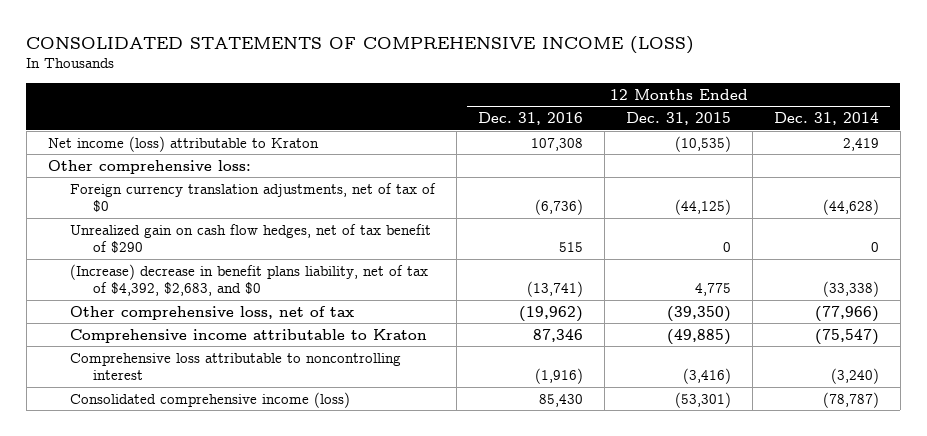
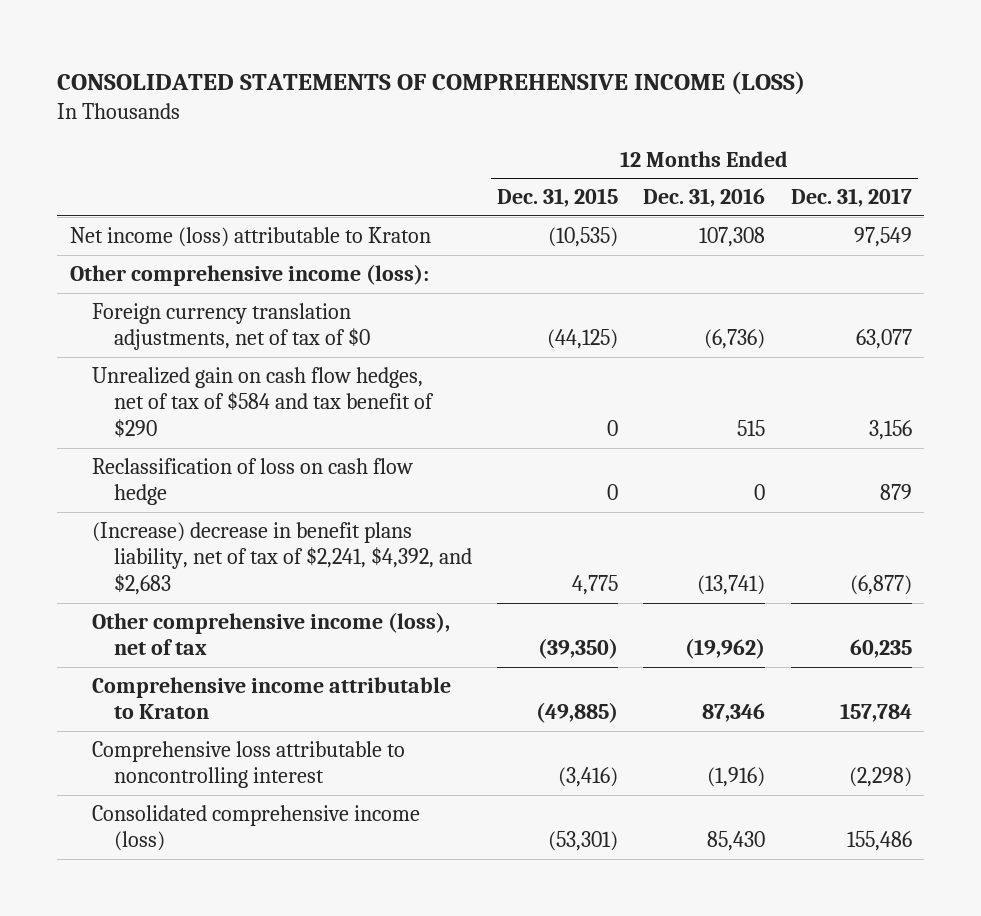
[773,112,879,126] Dec. 31, 2014 -> none
none -> [790,188,912,208] Dec. 31, 2017
[47,159,251,174] Other comprehensive loss: -> [69,264,429,287] Other comprehensive income (loss):
[70,223,432,253] Unrealized gain on cash flow hedges, net of tax benefit of $290 -> [92,367,435,438] Unrealized gain on cash flow hedges, net of tax of $584 and tax benefit of $290
none -> [92,458,414,506] Reclassification of loss on cash flow hedge
[70,263,429,296] (Increase) decrease in benefit plans liability, net of tax of $4,392, $2,683, and $0 -> [92,522,473,595] (Increase) decrease in benefit plans liability, net of tax of $2,241, $4,392, and $2,683
[70,305,355,320] Other comprehensive loss, net of tax -> [92,612,451,656] Other comprehensive income (loss), net of tax

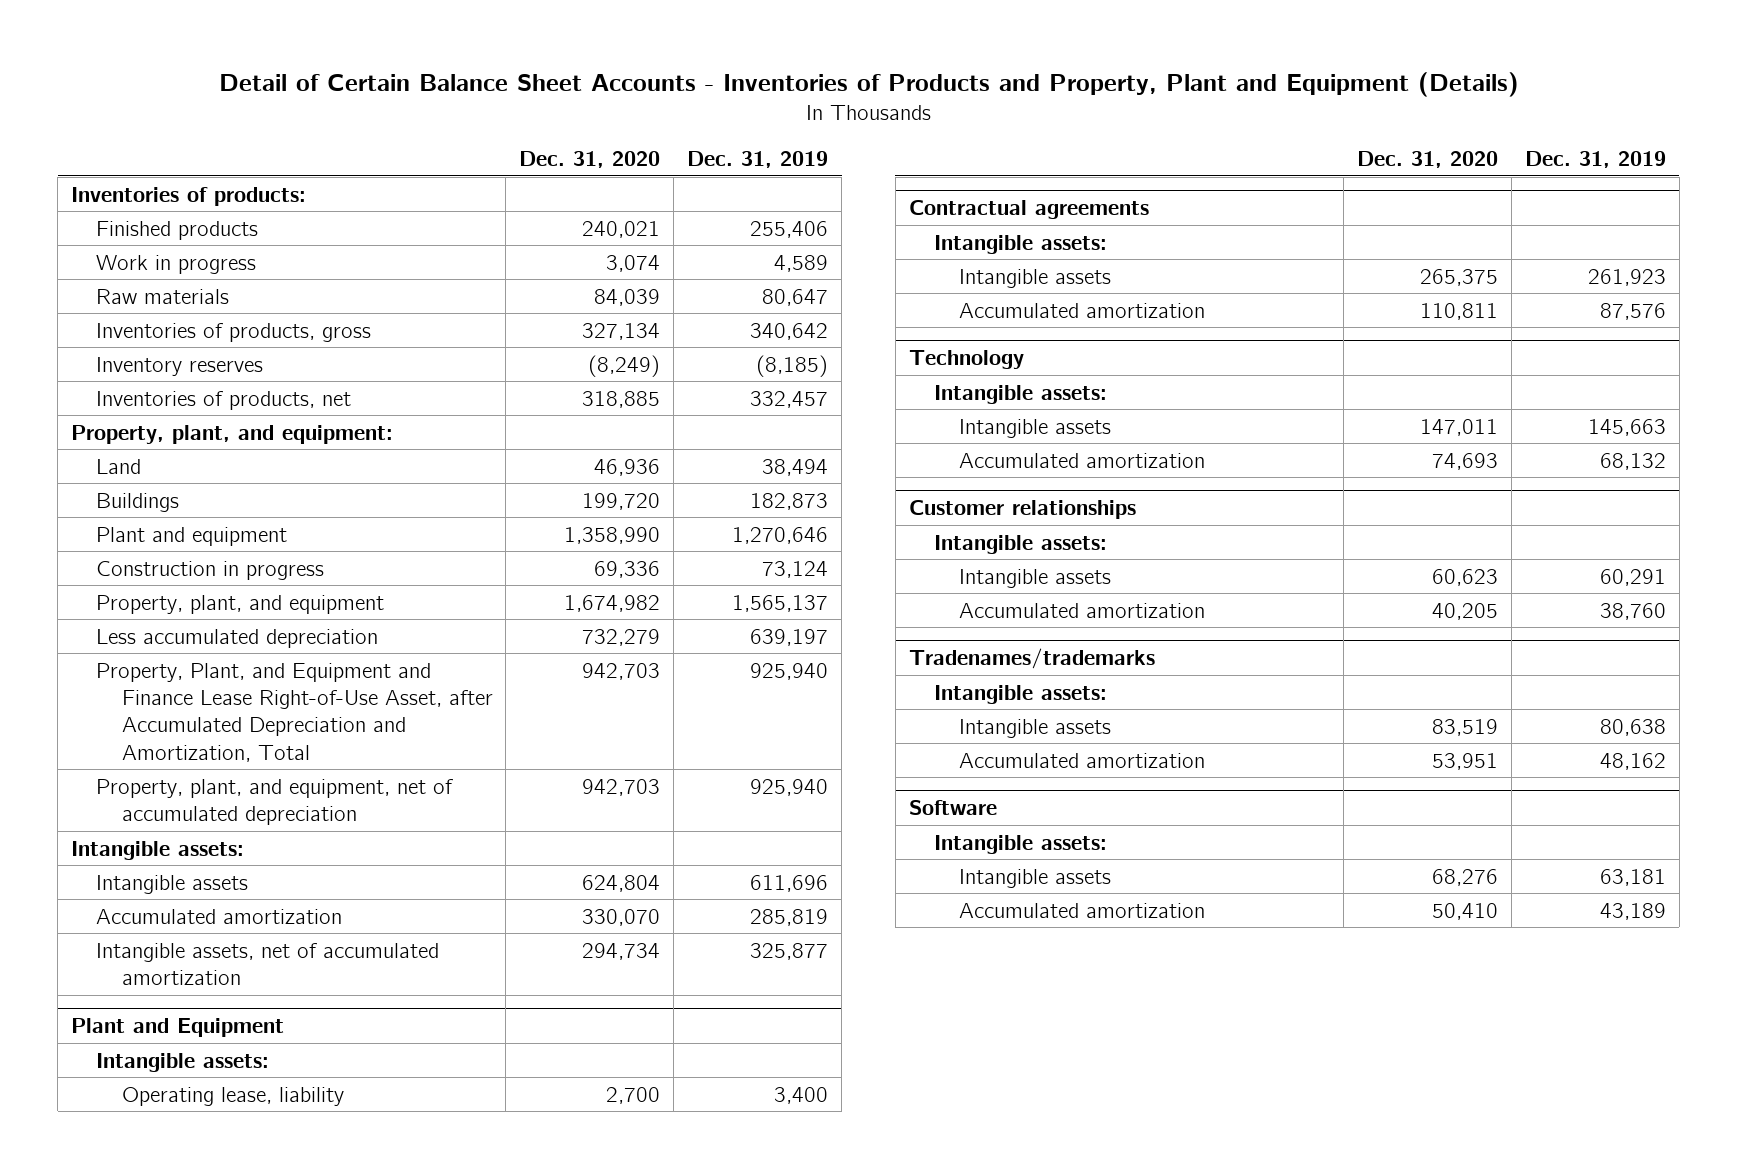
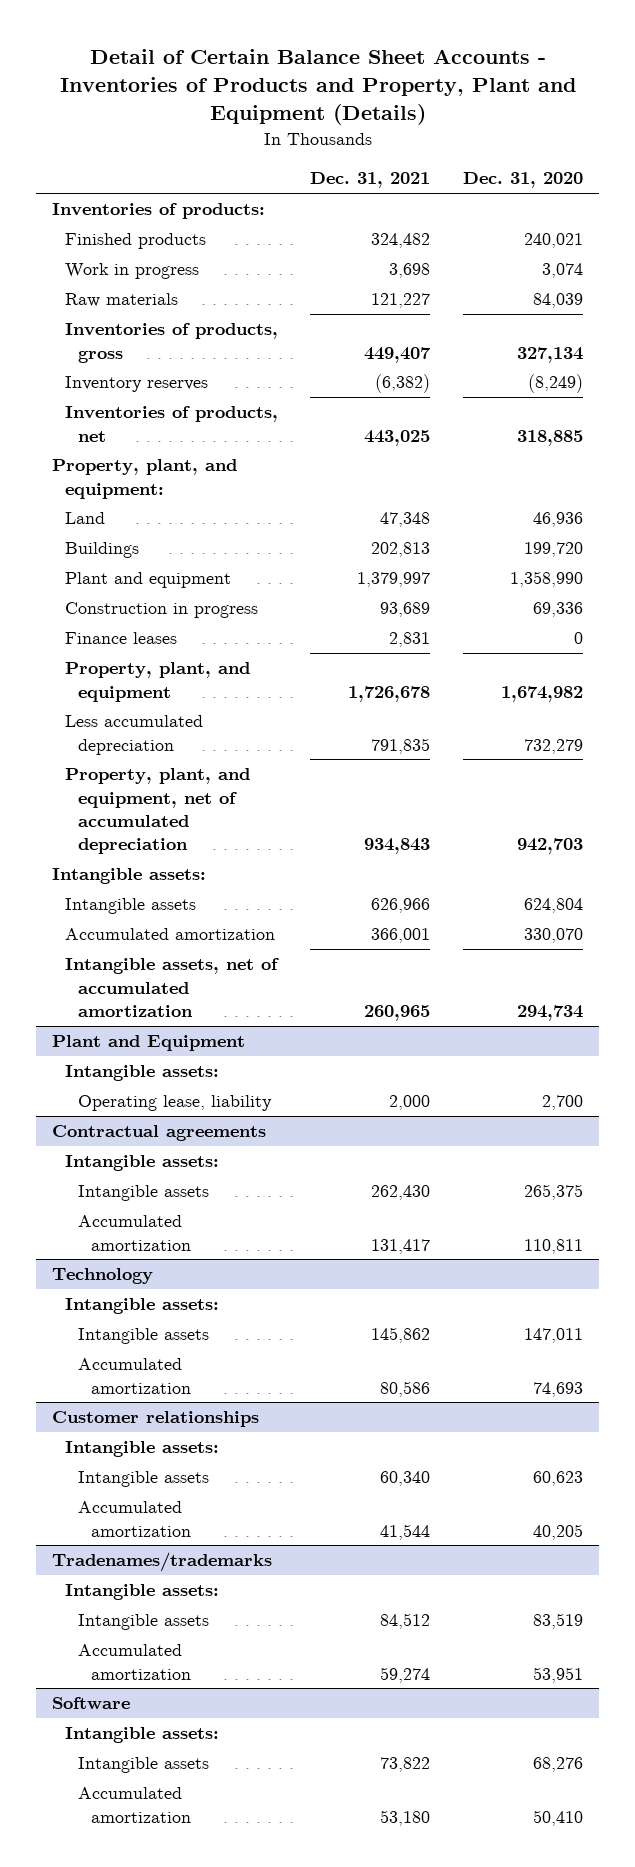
[687,150,829,168] Dec. 31, 2019 -> none
none -> [310,172,431,189] Dec. 31, 2021
none -> [65,632,178,645] Finance leases
[96,662,493,762] Property, Plant, and Equipment and Finance Lease Right-of-Use Asset, after Accumulated Depreciation and Amortization, Total -> none

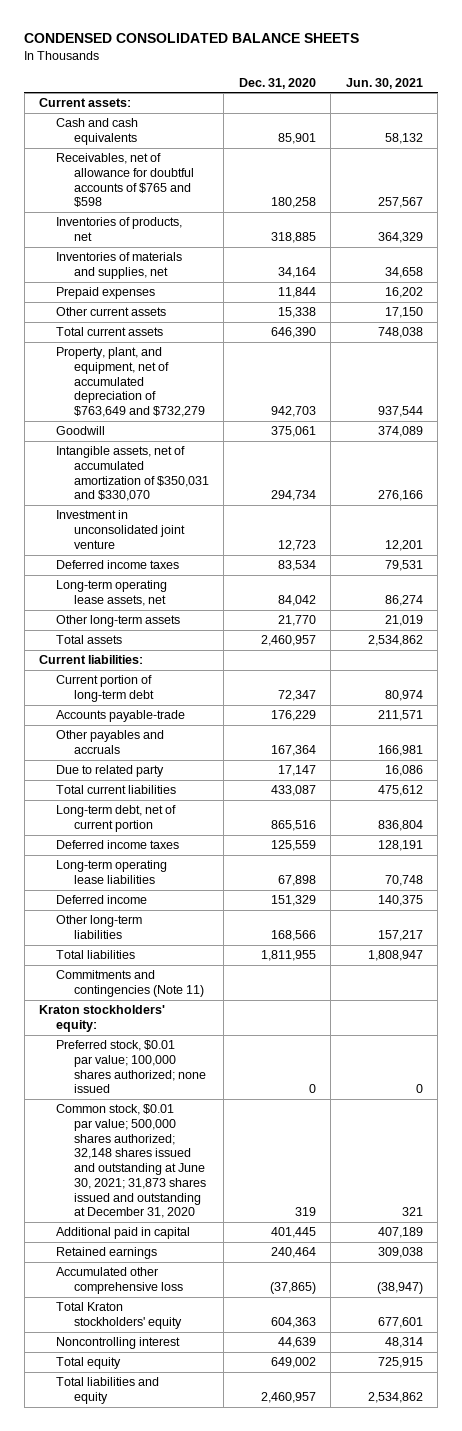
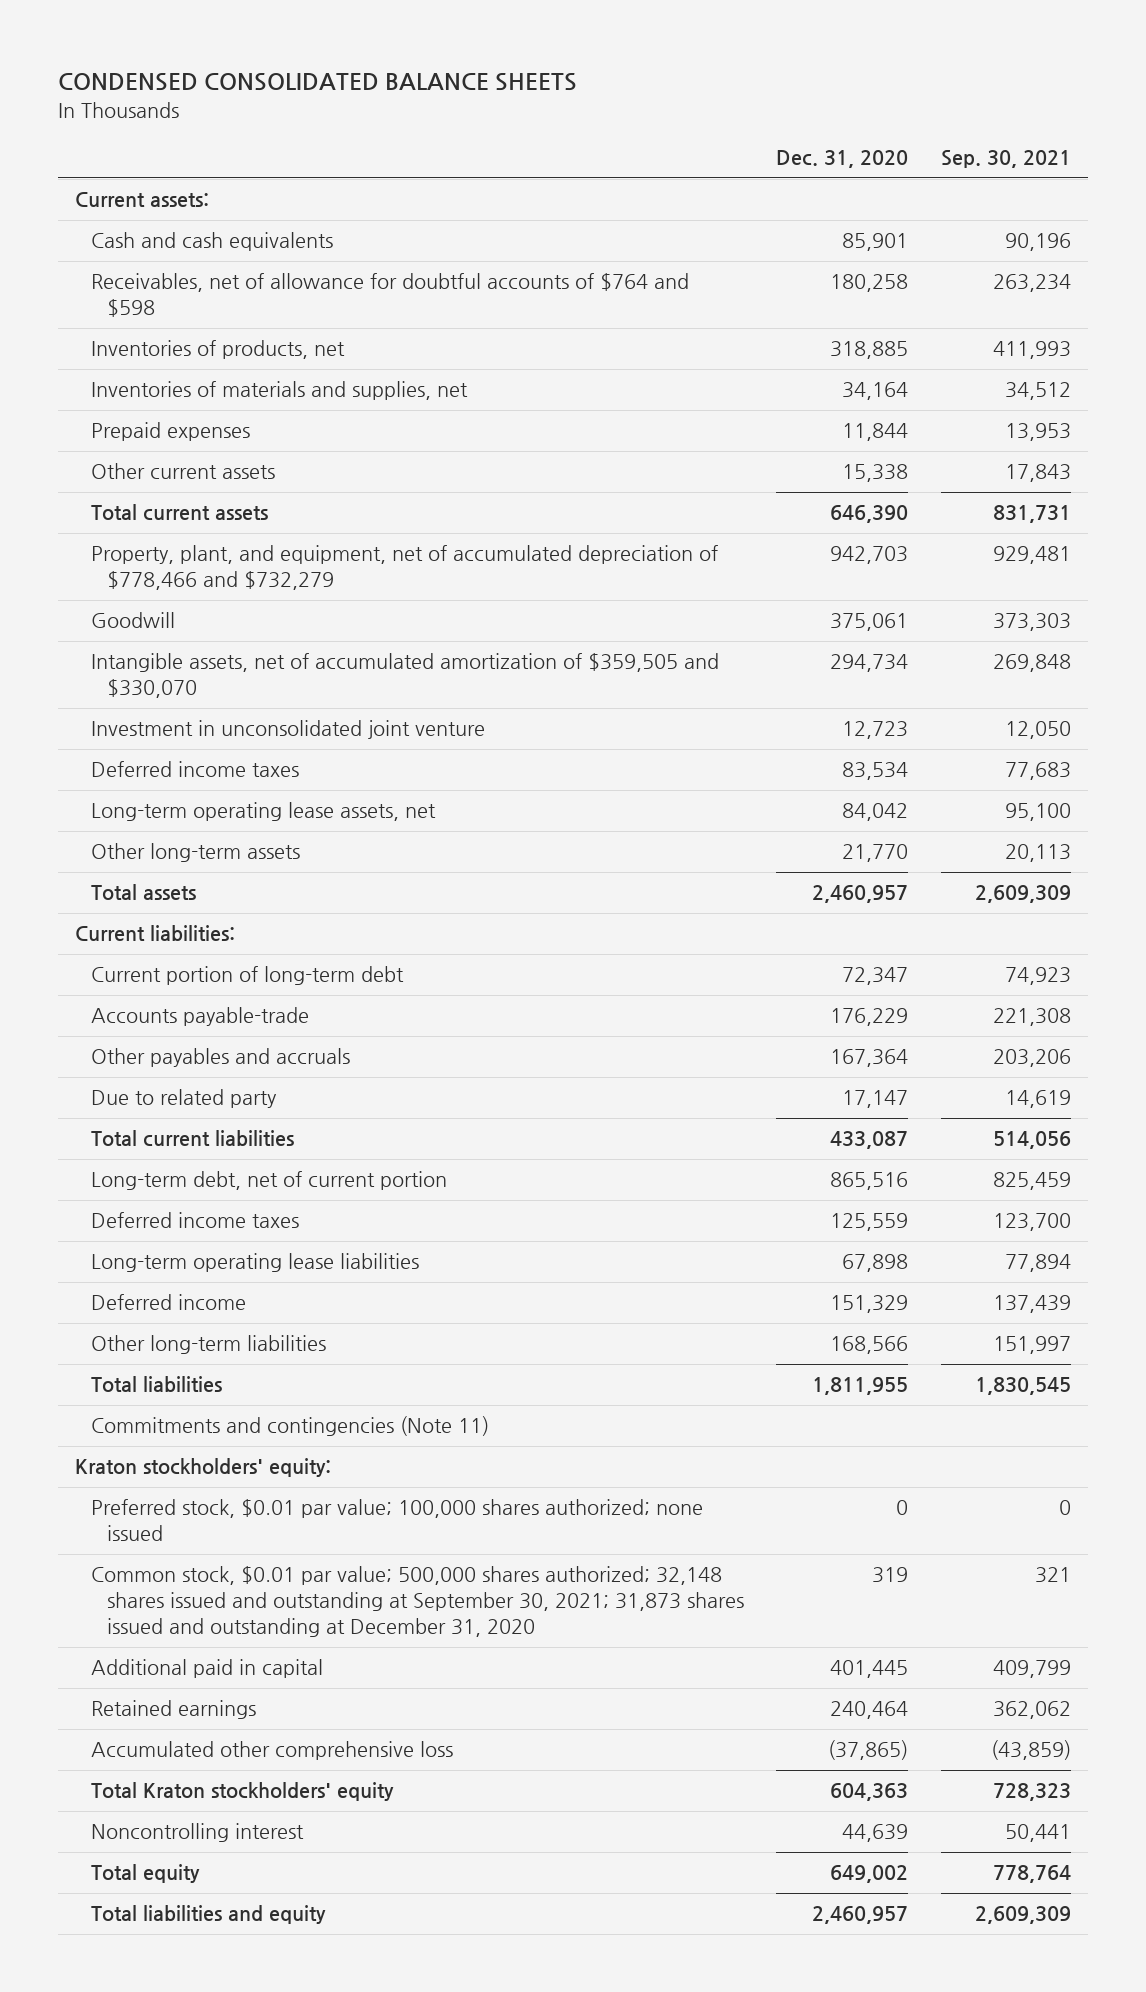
[345,77,423,89] Jun. 30, 2021 -> none
none -> [941,150,1072,169] Sep. 30, 2021
[56,153,195,208] Receivables, net of allowance for doubtful accounts of $765 and $598 -> [90,273,689,318] Receivables, net of allowance for doubtful accounts of $764 and $598
[56,347,206,418] Property, plant, and equipment, net of accumulated depreciation of $763,649 and $732,279 -> [90,545,718,591] Property, plant, and equipment, net of accumulated depreciation of $778,466 and $732,279
[56,446,210,502] Intangible assets, net of accumulated amortization of $350,031 and $330,070 -> [90,653,719,699] Intangible assets, net of accumulated amortization of $359,505 and $330,070
[56,1104,207,1219] Common stock, $0.01 par value; 500,000 shares authorized; 32,148 shares issued and outstanding at June 30, 2021; 31,873 shares issued and outstanding at December 31, 2020 -> [90,1566,744,1638] Common stock, $0.01 par value; 500,000 shares authorized; 32,148 shares issued and outstanding at September 30, 2021; 31,873 shares issued and outstanding at December 31, 2020

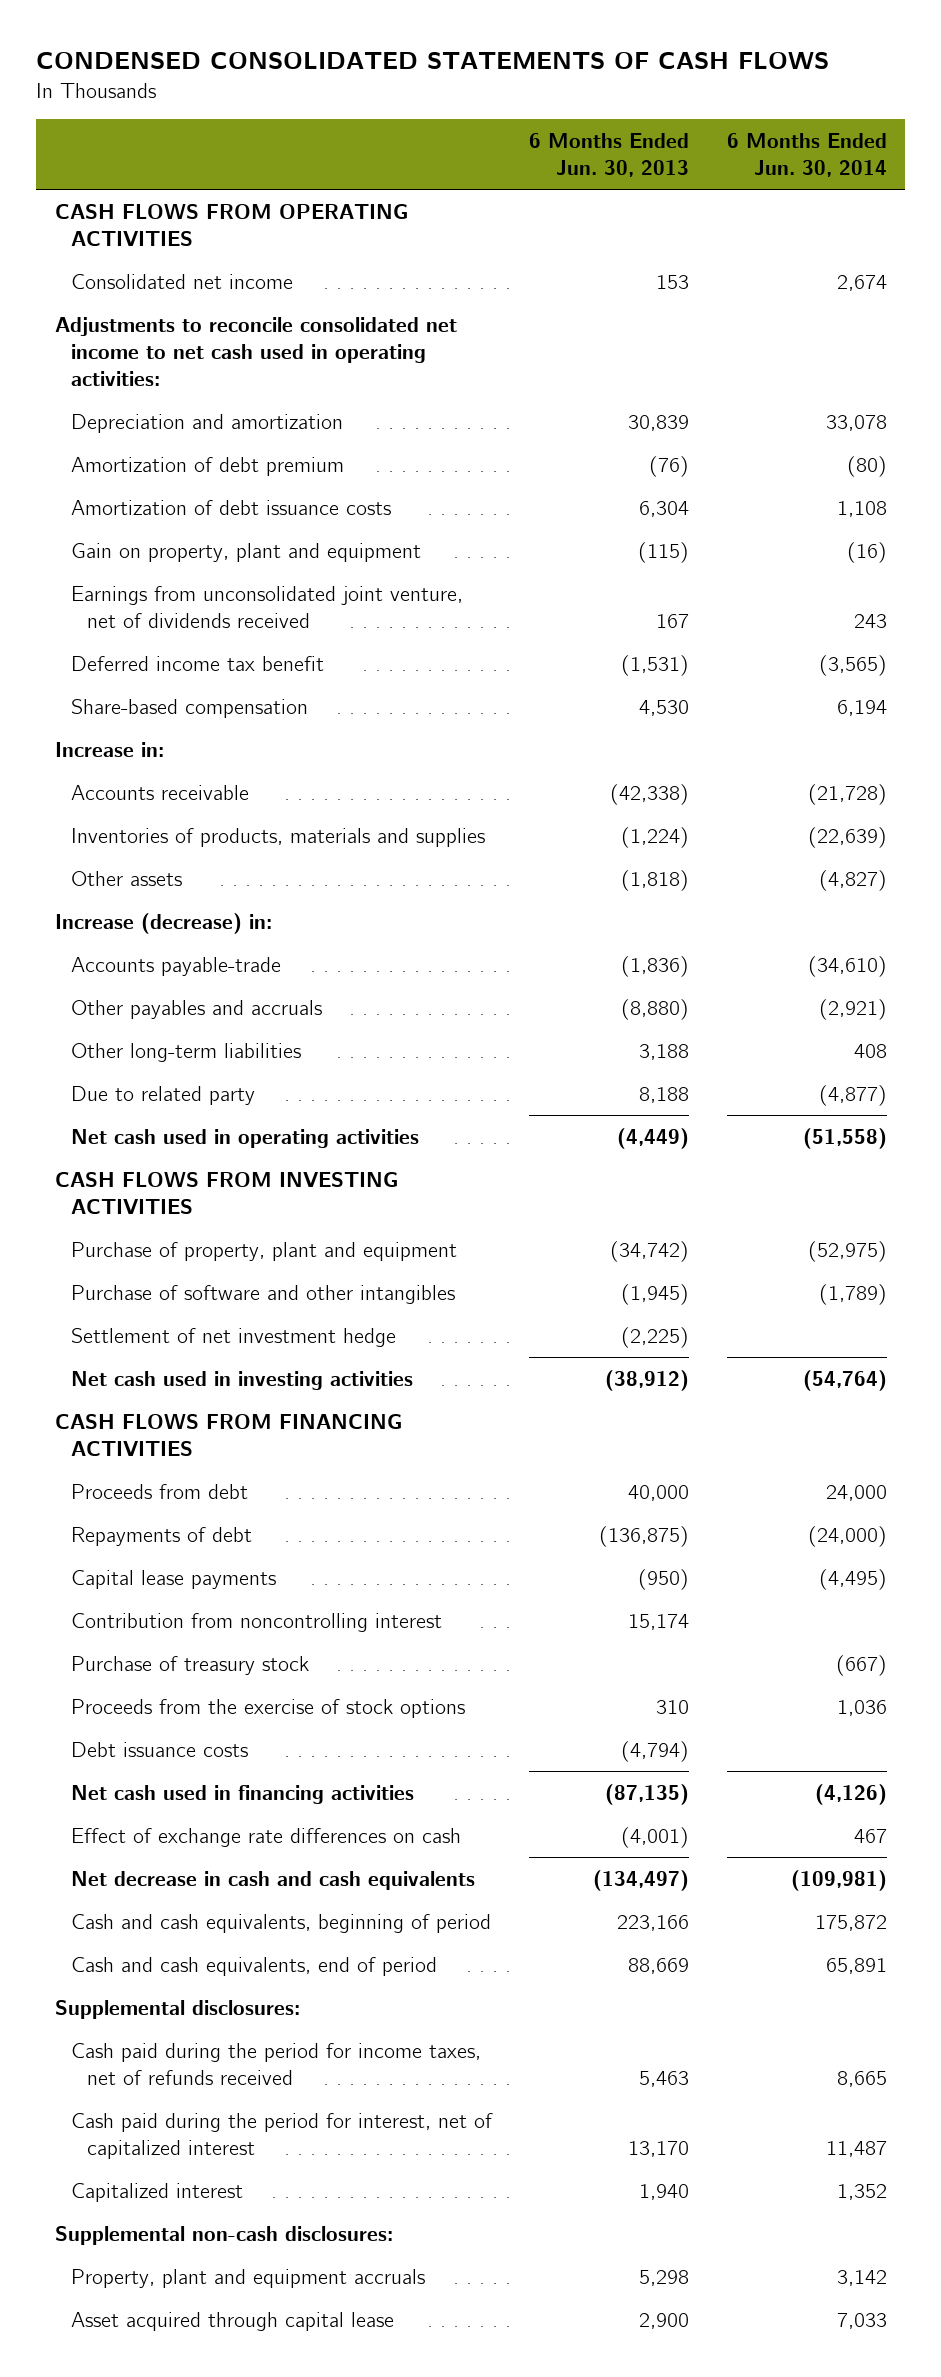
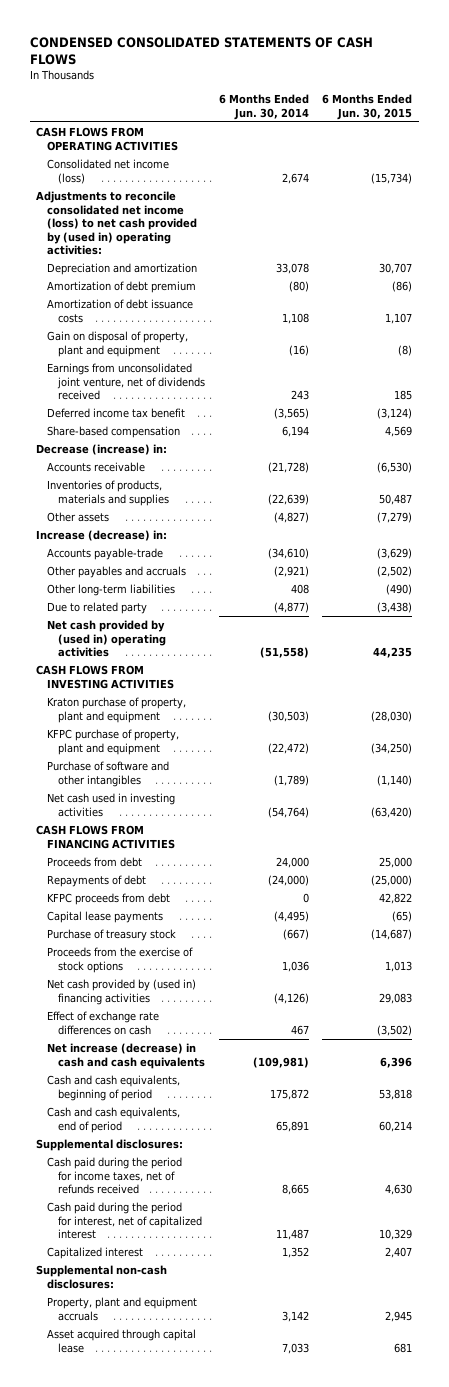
[529,132,690,177] 6 Months Ended Jun. 30, 2013 -> none
none -> [322,94,413,120] 6 Months Ended Jun. 30, 2015
[71,273,294,289] Consolidated net income -> [47,159,170,184] Consolidated net income (loss)
[54,316,457,387] Adjustments to reconcile consolidated net income to net cash used in operating activities: -> [36,191,198,256] Adjustments to reconcile consolidated net income (loss) to net cash provided by (used in) operating activities:
[71,542,422,562] Gain on property, plant and equipment -> [47,331,189,357] Gain on disposal of property, plant and equipment
[54,741,164,757] Increase in: -> [36,444,168,456] Decrease (increase) in:
[71,1128,420,1148] Net cash used in operating activities -> [47,620,167,658] Net cash provided by (used in) operating activities
[71,1241,458,1261] Purchase of property, plant and equipment -> [47,697,187,723] Kraton purchase of property, plant and equipment
[807,1240,887,1262] (52,975) -> [267,710,309,722] (30,503)
none -> [47,729,180,755] KFPC purchase of property, plant and equipment
[71,1327,397,1347] Settlement of net investment hedge -> none
none -> [47,893,171,906] KFPC proceeds from debt
[71,1612,443,1632] Contribution from noncontrolling interest -> none
[71,1741,249,1757] Debt issuance costs -> none
[71,1784,415,1804] Net cash used in financing activities -> [47,979,197,1005] Net cash provided by (used in) financing activities
[71,1870,476,1890] Net decrease in cash and cash equivalents -> [47,1043,206,1069] Net increase (decrease) in cash and cash equivalents

